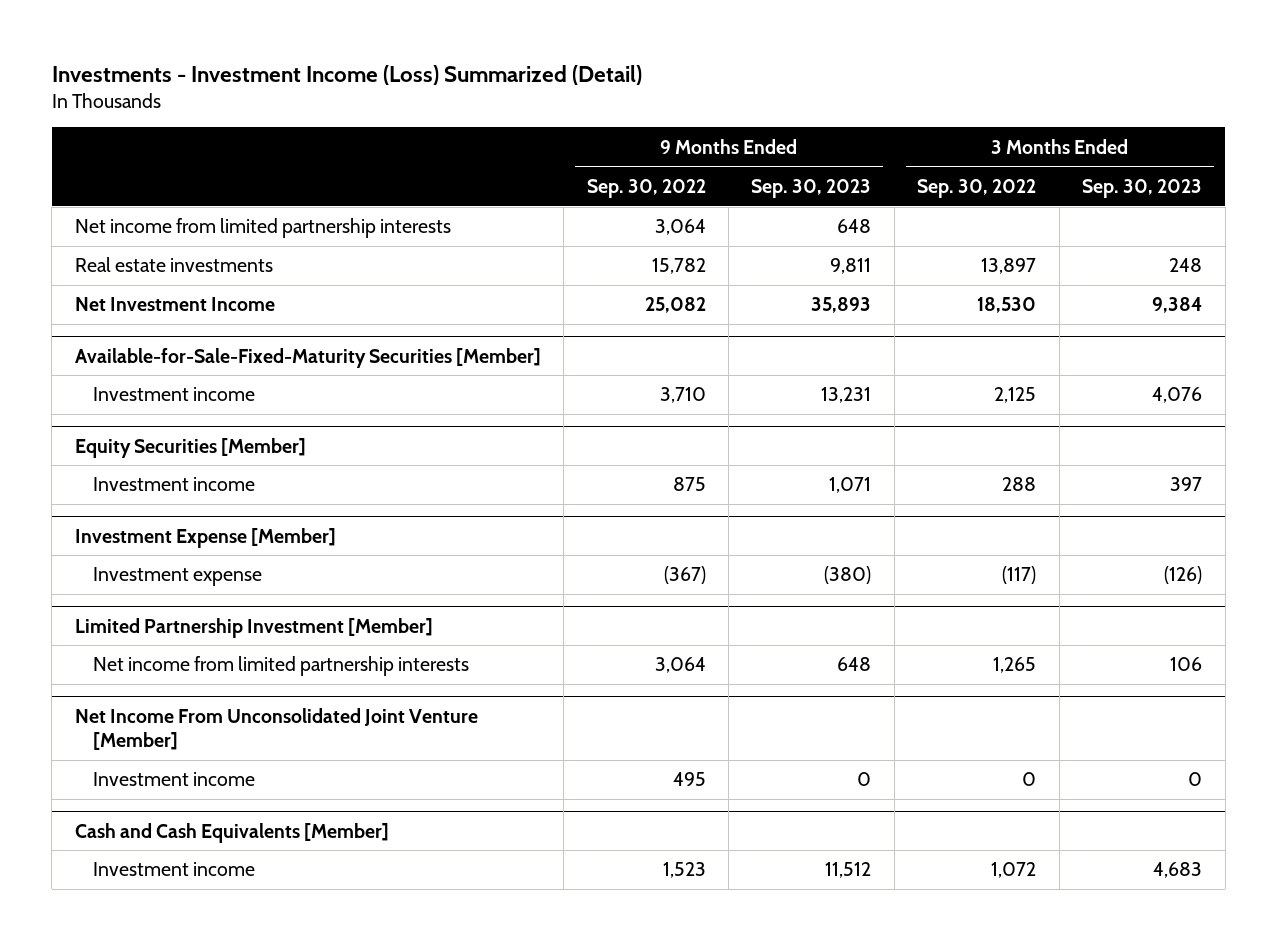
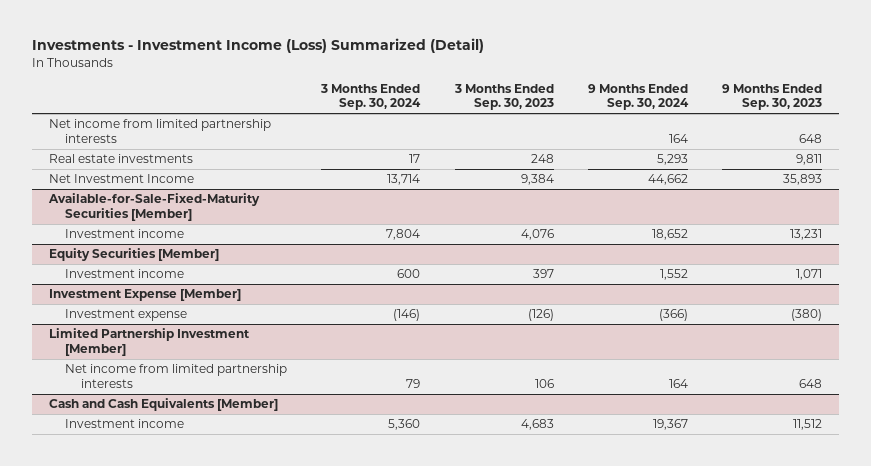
[586,178,706,198] Sep. 30, 2022 -> none
[917,178,1037,198] Sep. 30, 2022 -> none
none -> [320,83,422,111] 3 Months Ended Sep. 30, 2024
none -> [587,83,689,111] 9 Months Ended Sep. 30, 2024
[74,707,478,750] Net Income From Unconsolidated Joint Venture [Member] -> none
[93,772,256,787] Investment income -> none

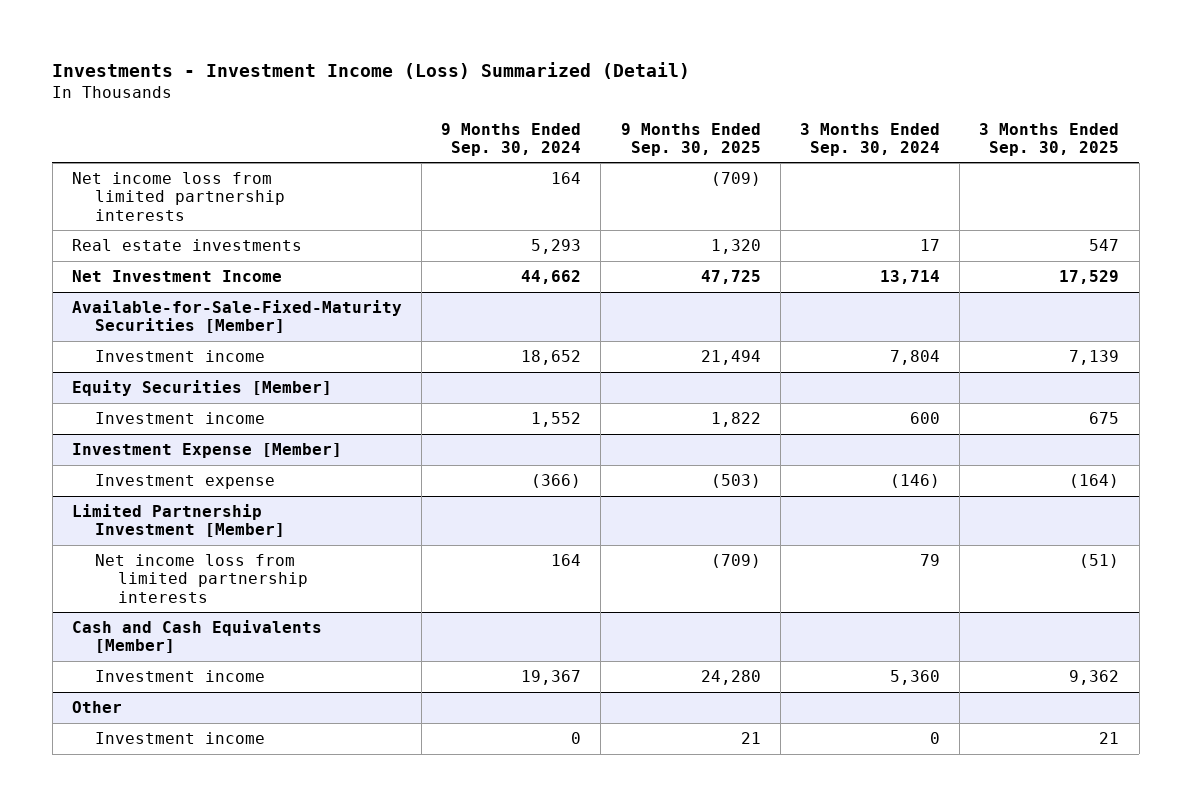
[453,83,554,111] 3 Months Ended Sep. 30, 2023 -> none
[722,83,823,111] 9 Months Ended Sep. 30, 2023 -> none
none -> [620,122,761,156] 9 Months Ended Sep. 30, 2025
none -> [979,122,1120,156] 3 Months Ended Sep. 30, 2025
[48,119,271,143] Net income from limited partnership interests -> [71,171,285,221] Net income loss from limited partnership interests
[64,364,287,388] Net income from limited partnership interests -> [94,553,308,603] Net income loss from limited partnership interests
none -> [71,700,122,713] Other
none -> [94,731,265,744] Investment income

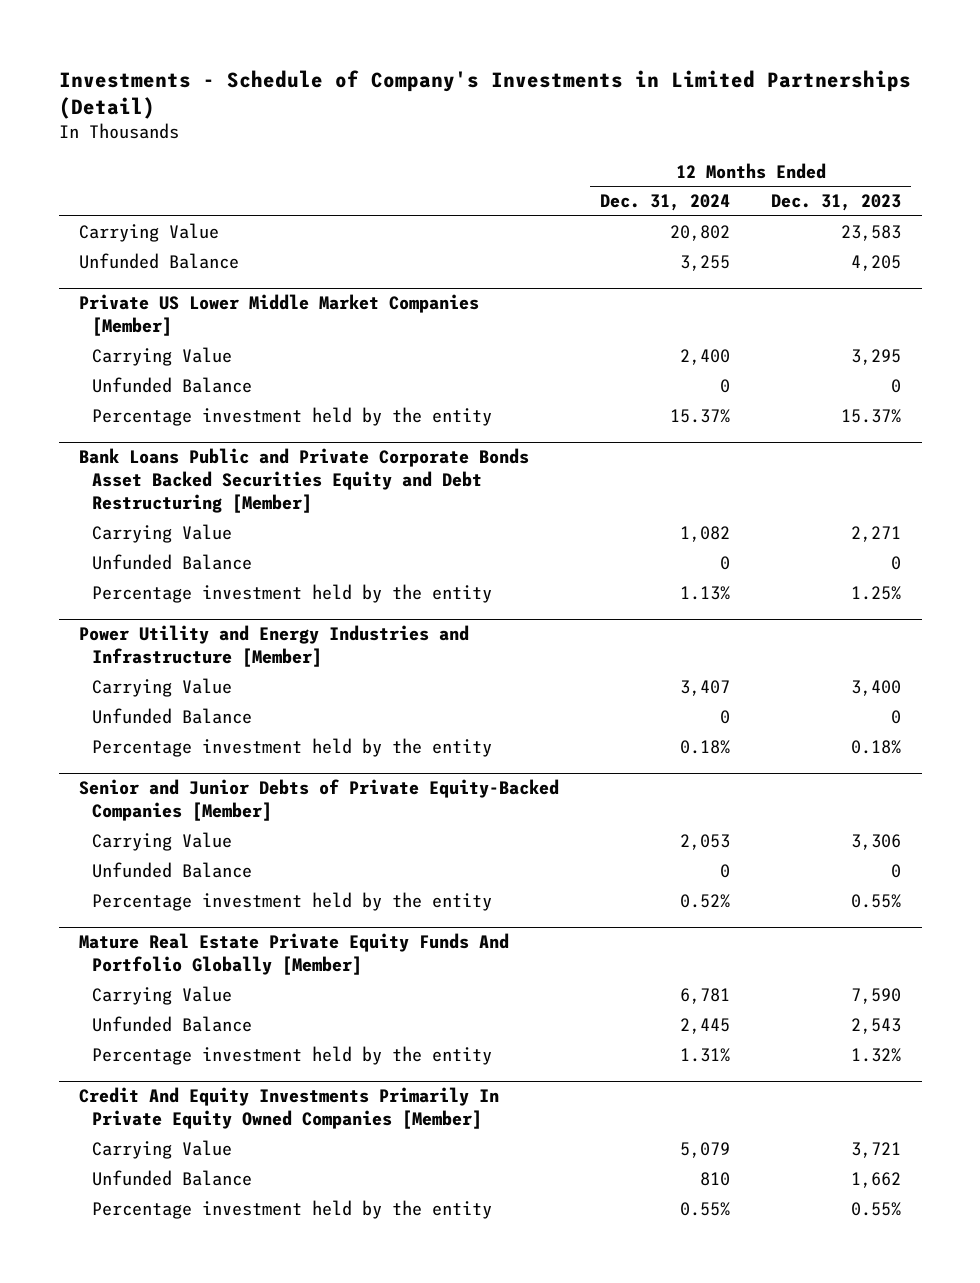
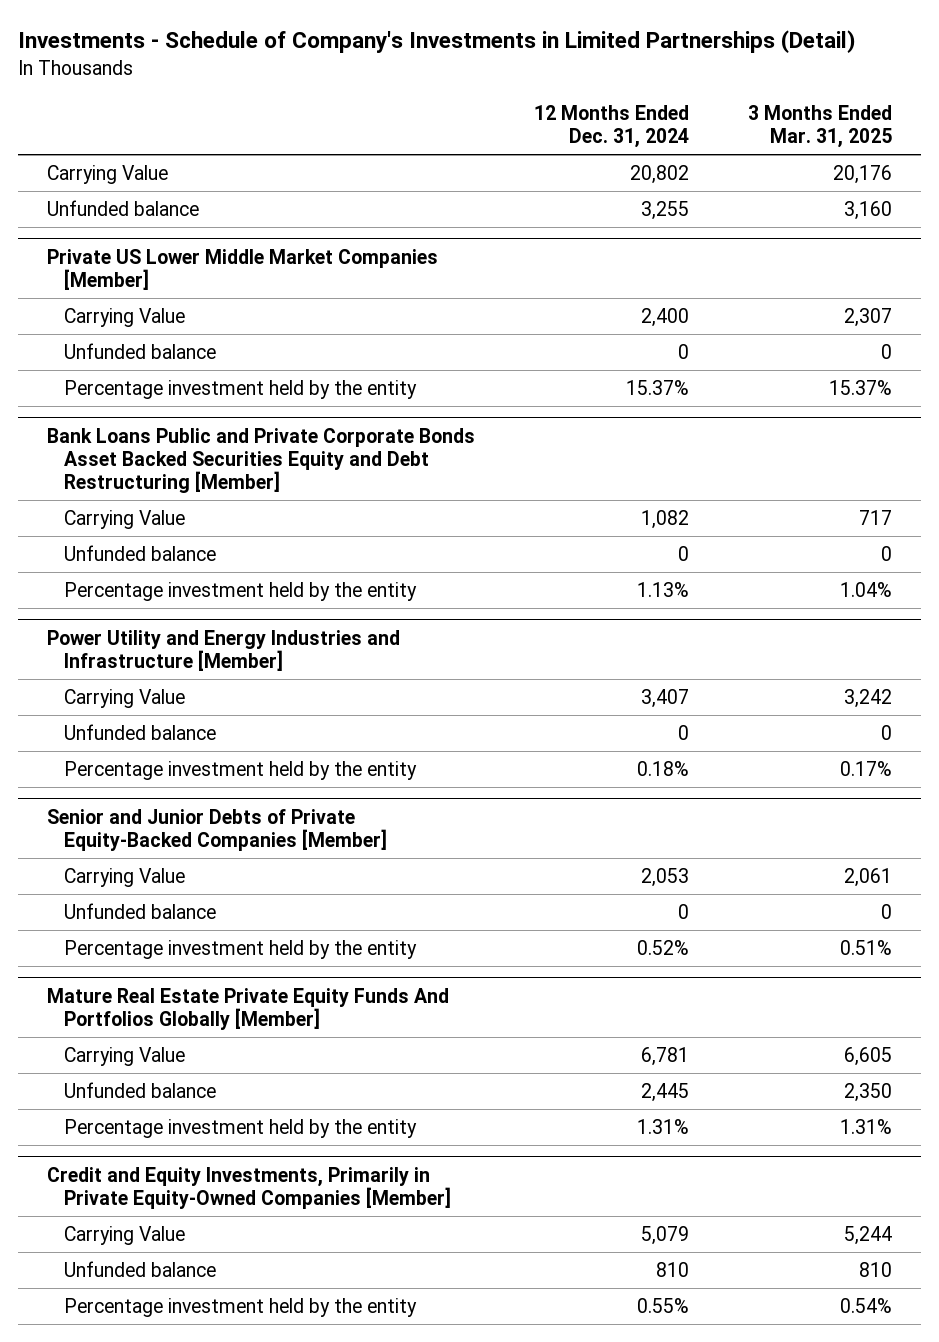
[771,194,902,212] Dec. 31, 2023 -> none
none -> [747,104,892,148] 3 Months Ended Mar. 31, 2025
[79,253,240,270] Unfunded Balance -> [47,200,200,217] Unfunded balance
[92,377,253,394] Unfunded Balance -> [63,343,216,360] Unfunded balance
[92,554,253,571] Unfunded Balance -> [63,545,216,562] Unfunded balance
[92,708,253,725] Unfunded Balance -> [63,724,216,741] Unfunded balance
[92,862,253,879] Unfunded Balance -> [63,903,216,920] Unfunded balance
[79,933,510,976] Mature Real Estate Private Equity Funds And Portfolio Globally [Member] -> [47,987,450,1030] Mature Real Estate Private Equity Funds And Portfolios Globally [Member]
[92,1016,253,1033] Unfunded Balance -> [63,1082,216,1099] Unfunded balance
[79,1087,500,1130] Credit And Equity Investments Primarily In Private Equity Owned Companies [Member] -> [47,1166,451,1209] Credit and Equity Investments, Primarily in Private Equity-Owned Companies [Member]
[92,1170,253,1187] Unfunded Balance -> [63,1261,216,1278] Unfunded balance

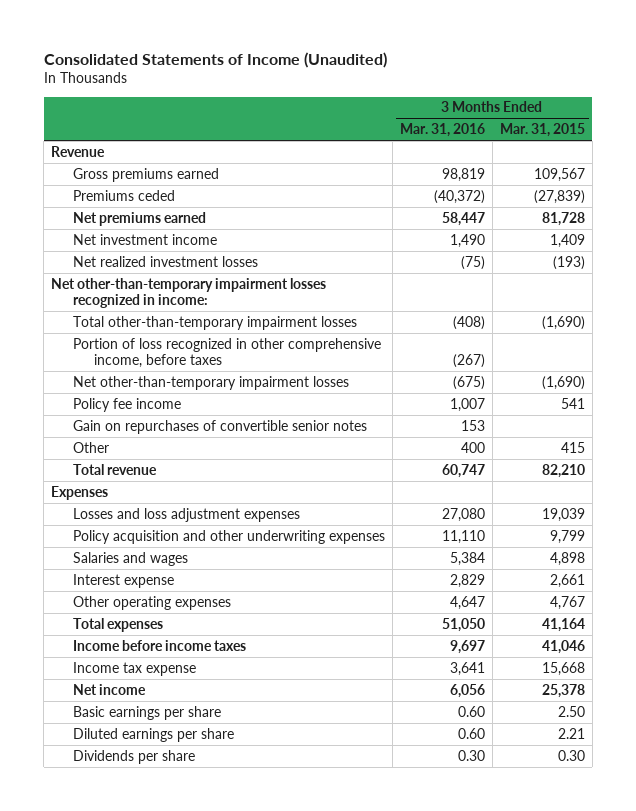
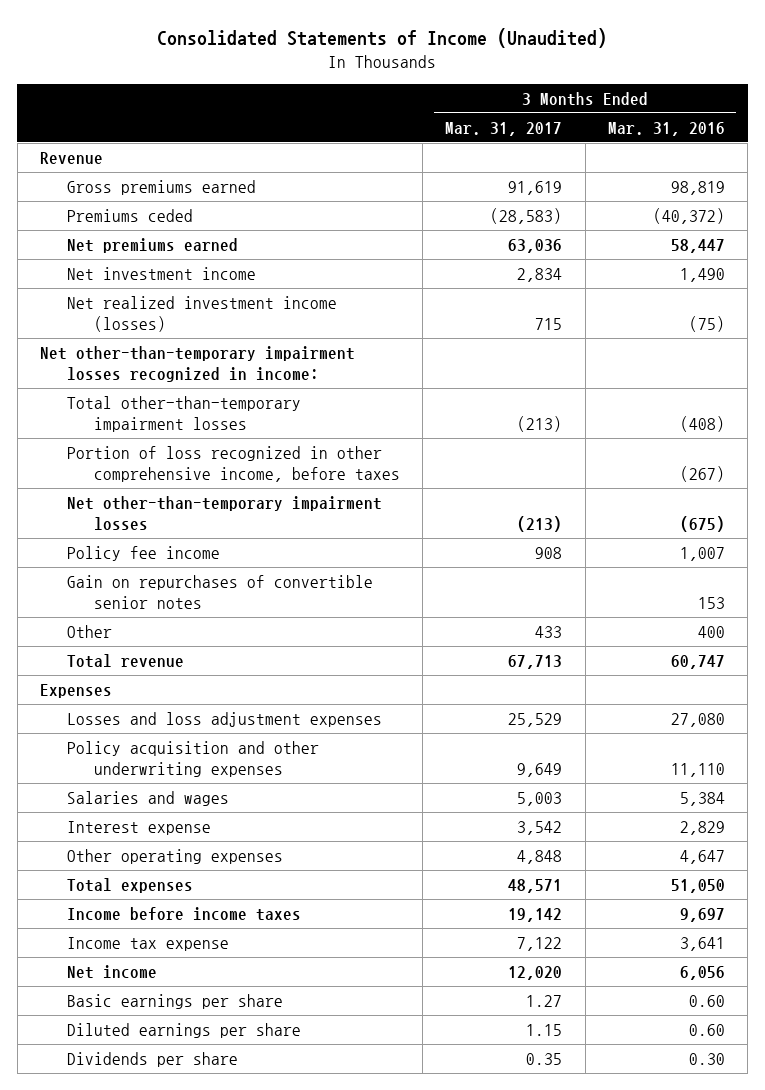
[499,123,585,138] Mar. 31, 2015 -> none
none -> [445,121,563,136] Mar. 31, 2017
[72,255,258,267] Net realized investment losses -> [66,295,337,333] Net realized investment income (losses)

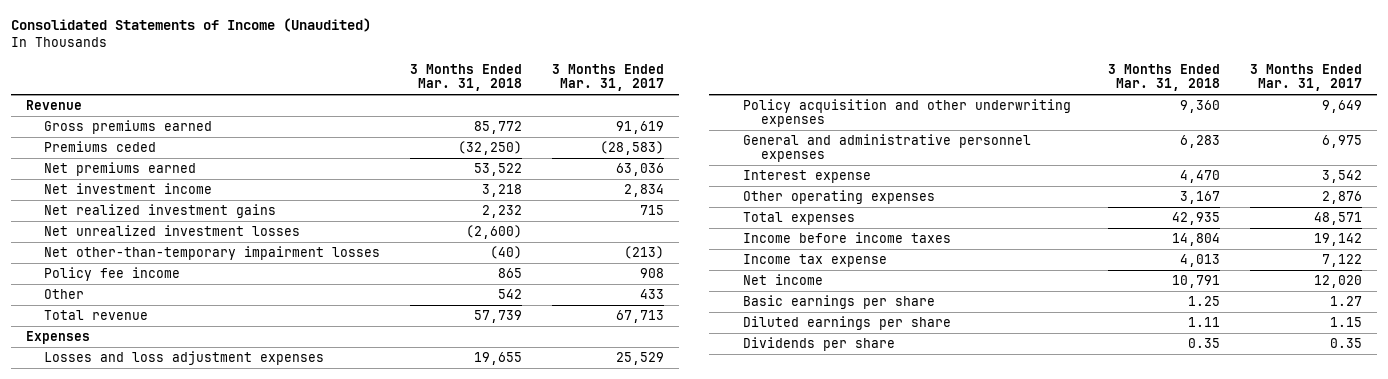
[607,121,725,136] Mar. 31, 2016 -> none
none -> [409,63,522,92] 3 Months Ended Mar. 31, 2018
[40,345,356,383] Net other-than-temporary impairment losses recognized in income: -> none
[66,395,301,433] Total other-than-temporary impairment losses -> none
[66,445,400,483] Portion of loss recognized in other comprehensive income, before taxes -> none
[66,295,337,333] Net realized investment income (losses) -> [43,203,276,218] Net realized investment gains
none -> [43,224,300,236] Net unrealized investment losses
[66,574,373,610] Gain on repurchases of convertible senior notes -> none
[66,790,229,806] Salaries and wages -> none
none -> [742,133,1031,163] General and administrative personnel expenses
[517,849,563,864] 4,848 -> [1322,190,1363,204] 2,876

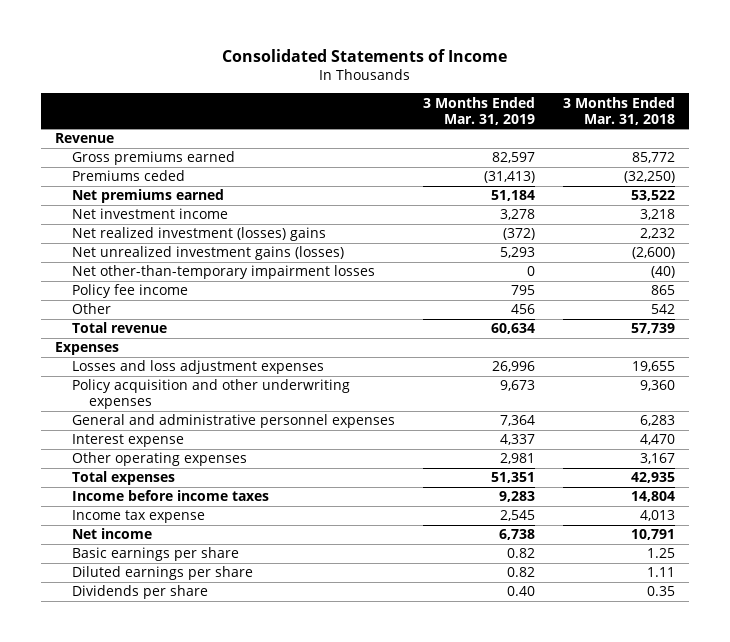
[10,17,371,32] Consolidated Statements of Income (Unaudited) -> [221,48,507,62] Consolidated Statements of Income
[551,63,664,92] 3 Months Ended Mar. 31, 2017 -> none
none -> [422,96,535,125] 3 Months Ended Mar. 31, 2019
[43,203,276,218] Net realized investment gains -> [72,227,327,242] Net realized investment (losses) gains
[43,224,300,236] Net unrealized investment losses -> [72,246,345,261] Net unrealized investment gains (losses)

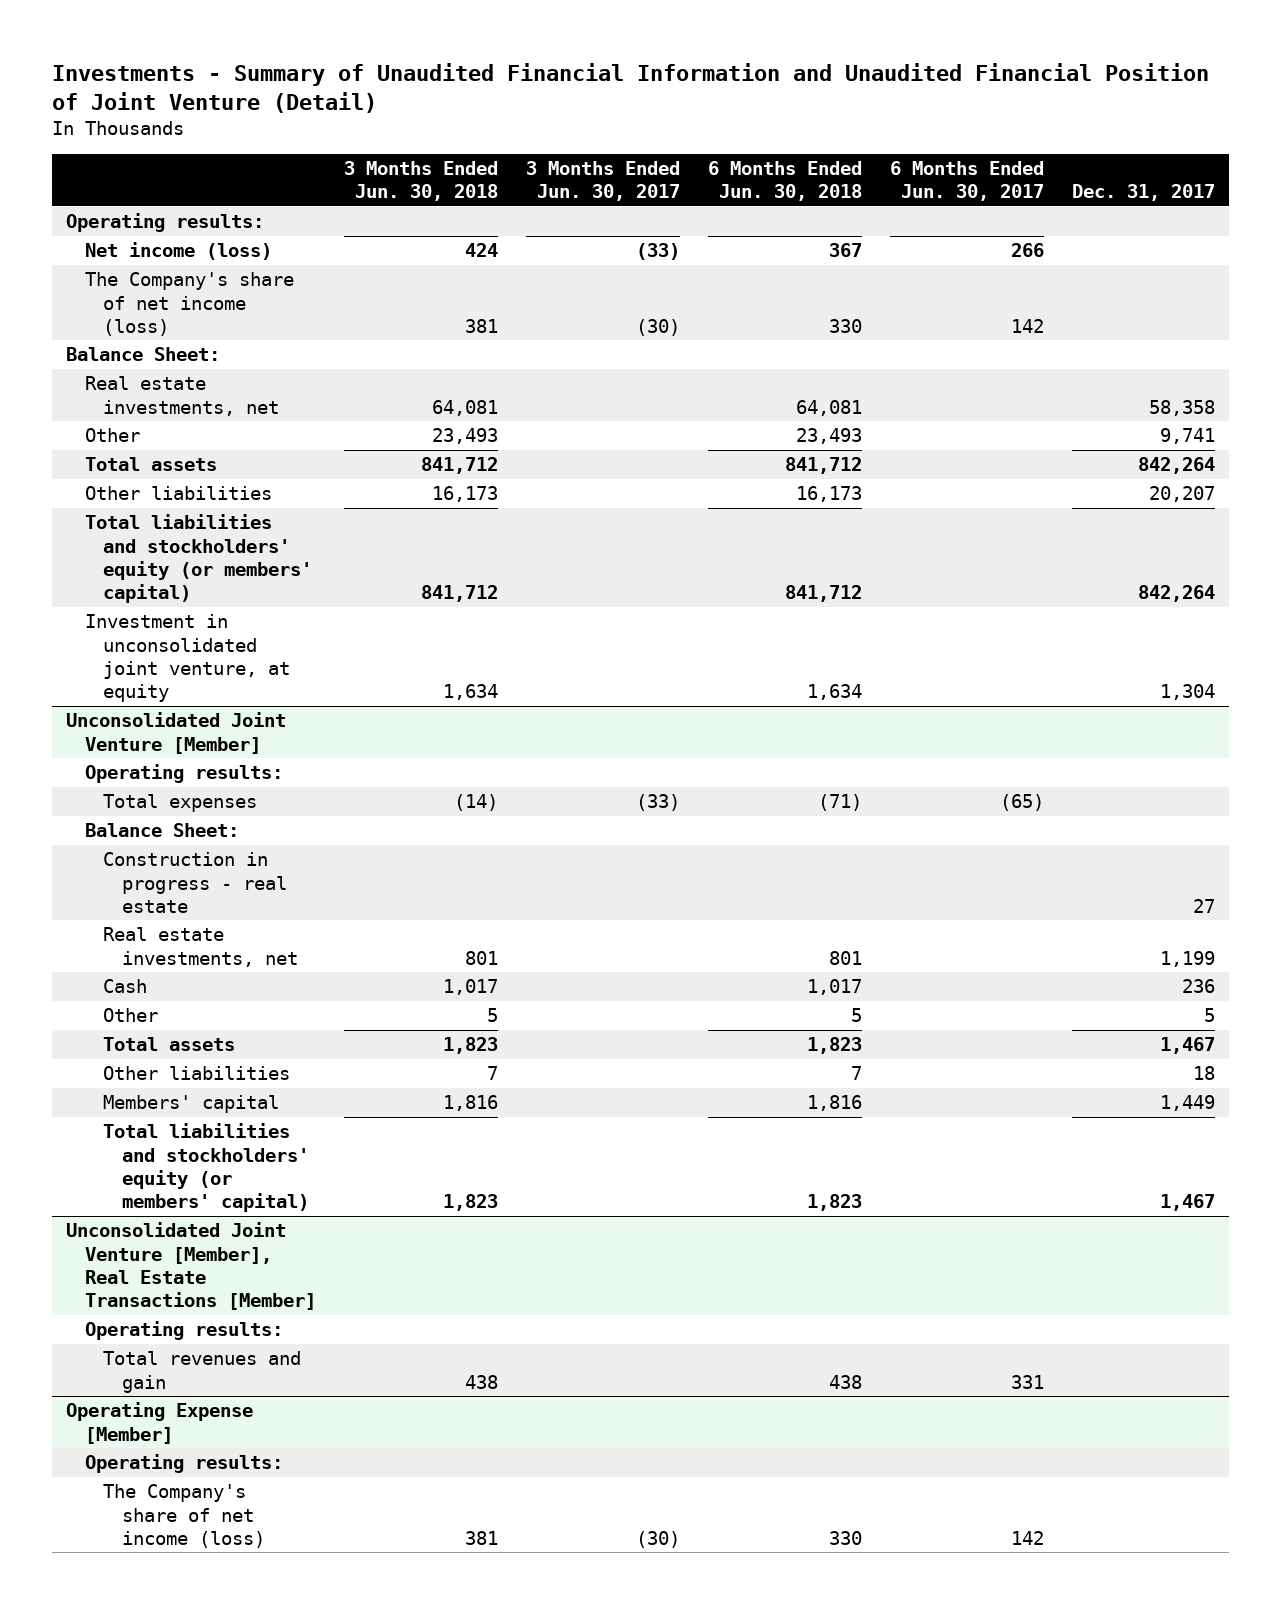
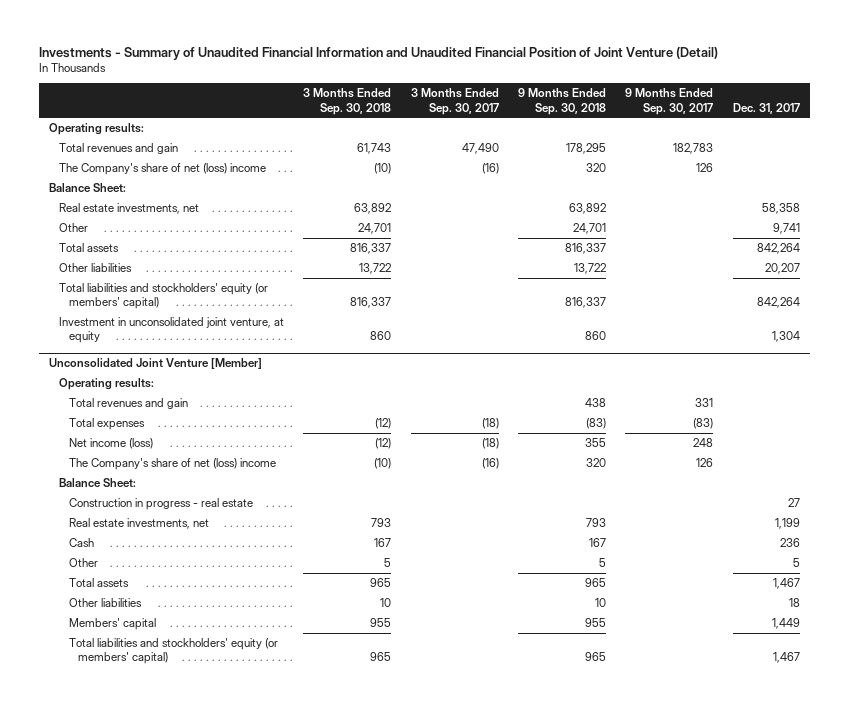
[343,161,498,202] 3 Months Ended Jun. 30, 2018 -> none
[525,161,680,202] 3 Months Ended Jun. 30, 2017 -> none
[707,161,862,202] 6 Months Ended Jun. 30, 2018 -> none
[889,161,1044,202] 6 Months Ended Jun. 30, 2017 -> none
none -> [303,88,392,115] 3 Months Ended Sep. 30, 2018
none -> [410,88,499,115] 3 Months Ended Sep. 30, 2017
none -> [518,88,607,115] 9 Months Ended Sep. 30, 2018
none -> [625,88,714,115] 9 Months Ended Sep. 30, 2017
[84,242,272,261] Net income (loss) -> none
none -> [58,142,178,154] Total revenues and gain
[84,272,294,336] The Company's share of net income (loss) -> [58,162,266,175] The Company's share of net (loss) income
none -> [68,397,188,409] Total revenues and gain
none -> [68,437,153,449] Net income (loss)
none -> [68,457,276,470] The Company's share of net (loss) income
[65,1222,316,1311] Unconsolidated Joint Venture [Member], Real Estate Transactions [Member] -> none
[84,1321,283,1341] Operating results: -> none
[103,1351,302,1393] Total revenues and gain -> none
[65,1402,253,1444] Operating Expense [Member] -> none
[84,1454,283,1474] Operating results: -> none
[103,1484,266,1548] The Company's share of net income (loss) -> none

